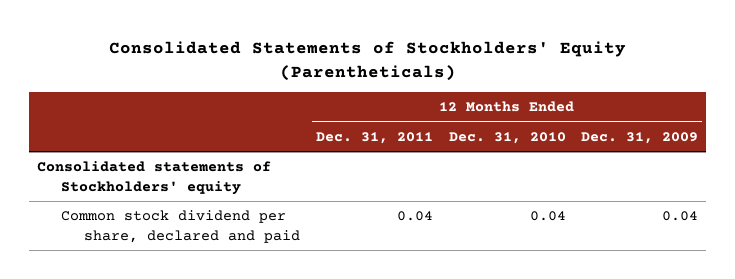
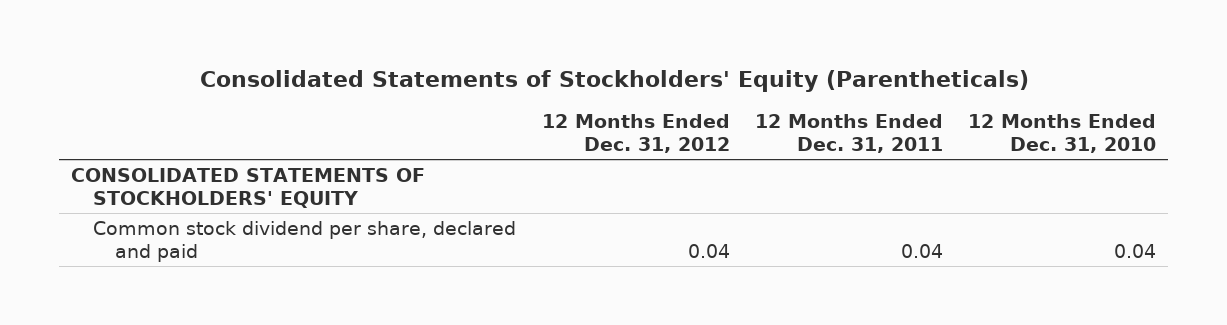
[581,131,699,144] Dec. 31, 2009 -> none
none -> [541,113,730,153] 12 Months Ended Dec. 31, 2012
[37,161,272,195] Consolidated statements of Stockholders' equity -> [71,167,426,208] CONSOLIDATED STATEMENTS OF STOCKHOLDERS' EQUITY

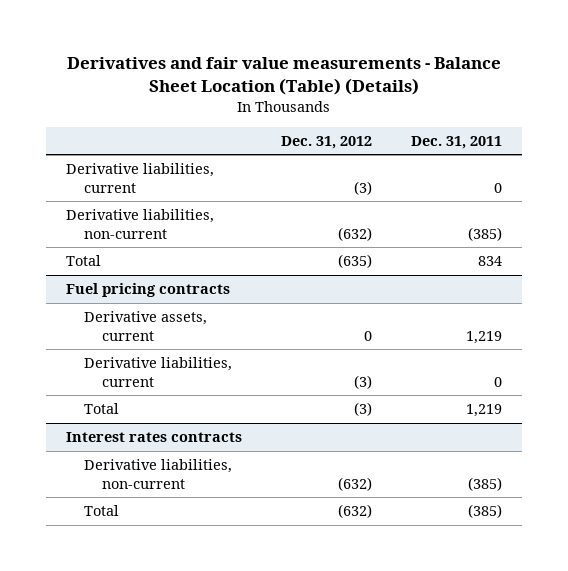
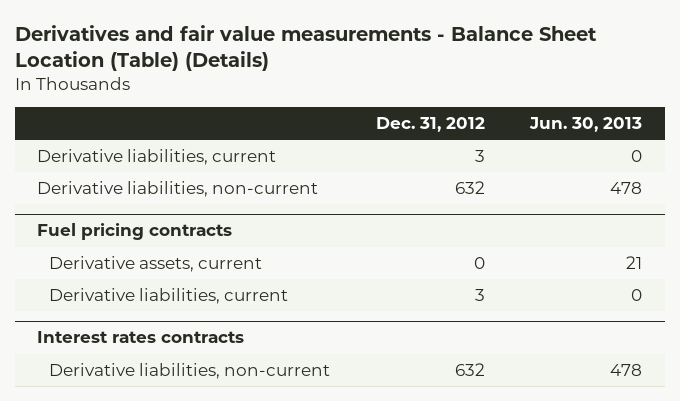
[411,135,503,149] Dec. 31, 2011 -> none
none -> [529,117,643,133] Jun. 30, 2013
[65,255,101,267] Total -> none
[354,180,373,195] (3) -> [474,150,485,163] 3
[338,226,373,241] (632) -> [454,181,485,195] 632
[84,403,120,415] Total -> none
[354,374,373,389] (3) -> [474,289,485,302] 3
[84,505,120,517] Total -> none
[338,476,373,491] (632) -> [454,363,485,377] 632

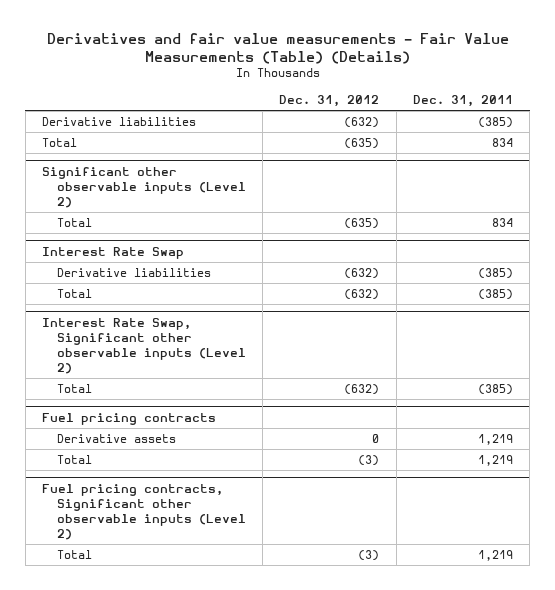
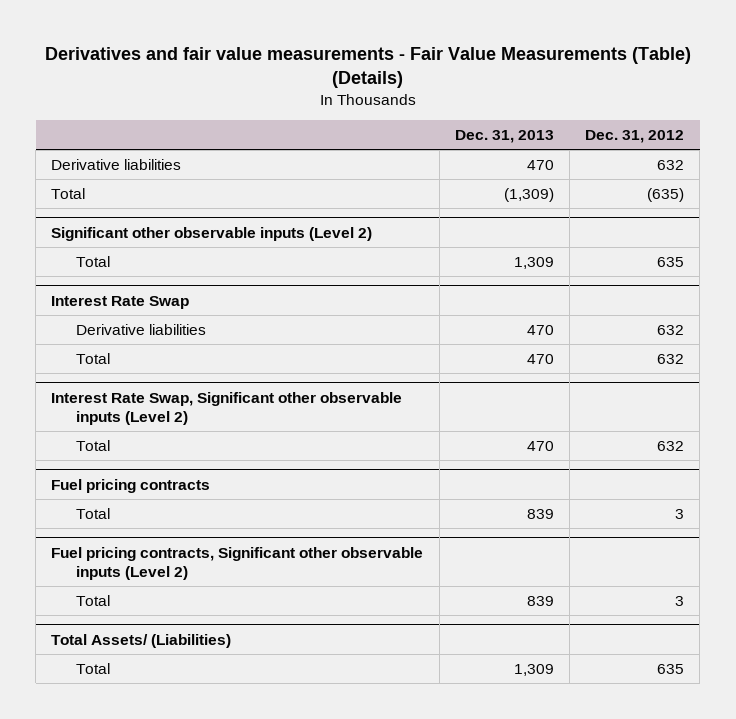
[412,95,513,108] Dec. 31, 2011 -> none
none -> [454,130,554,144] Dec. 31, 2013
[344,116,380,128] (632) -> [657,159,685,170] 632
[344,217,380,229] (635) -> [657,256,685,267] 635
[344,267,380,279] (632) -> [657,324,685,335] 632
[344,288,380,300] (632) -> [657,353,685,364] 632
[344,383,380,395] (632) -> [657,440,685,451] 632
[56,433,176,443] Derivative assets -> none
[358,454,380,466] (3) -> [675,508,685,519] 3
[358,549,380,561] (3) -> [675,595,685,606] 3
none -> [51,633,232,648] Total Assets/ (Liabilities)
none -> [75,662,110,674] Total

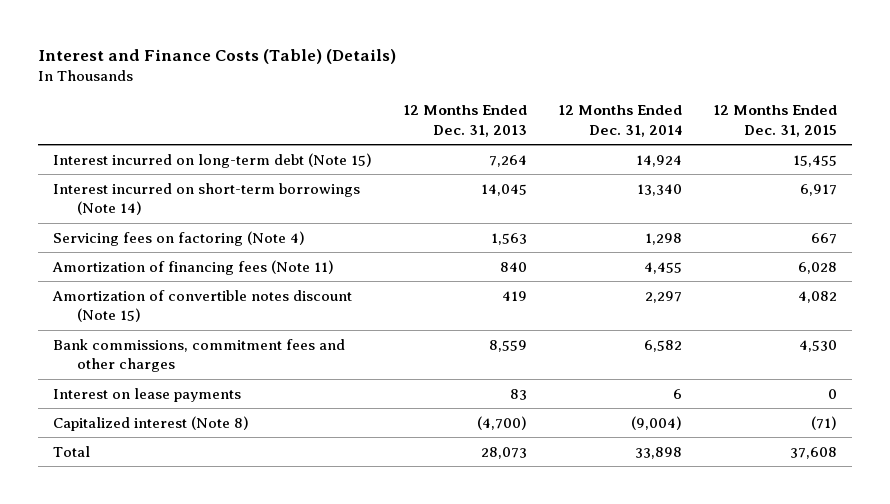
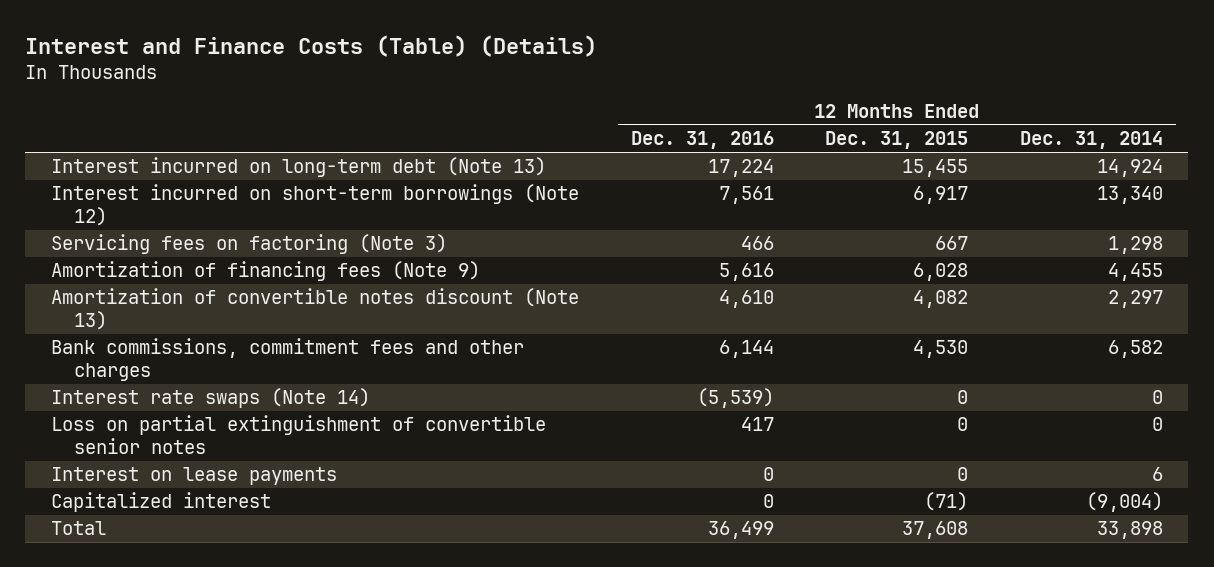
[403,105,528,137] 12 Months Ended Dec. 31, 2013 -> none
none -> [630,131,774,150] Dec. 31, 2016
[53,152,373,168] Interest incurred on long-term debt (Note 15) -> [51,157,547,178] Interest incurred on long-term debt (Note 13)
[53,182,361,215] Interest incurred on short-term borrowings (Note 14) -> [51,184,580,226] Interest incurred on short-term borrowings (Note 12)
[53,230,306,246] Servicing fees on factoring (Note 4) -> [51,234,448,255] Servicing fees on factoring (Note 3)
[52,259,335,275] Amortization of financing fees (Note 11) -> [51,261,481,282] Amortization of financing fees (Note 9)
[52,289,353,322] Amortization of convertible notes discount (Note 15) -> [51,288,580,330] Amortization of convertible notes discount (Note 13)
none -> [51,388,371,409] Interest rate swaps (Note 14)
none -> [51,415,547,454] Loss on partial extinguishment of convertible senior notes
[53,415,250,431] Capitalized interest (Note 8) -> [51,492,272,513] Capitalized interest

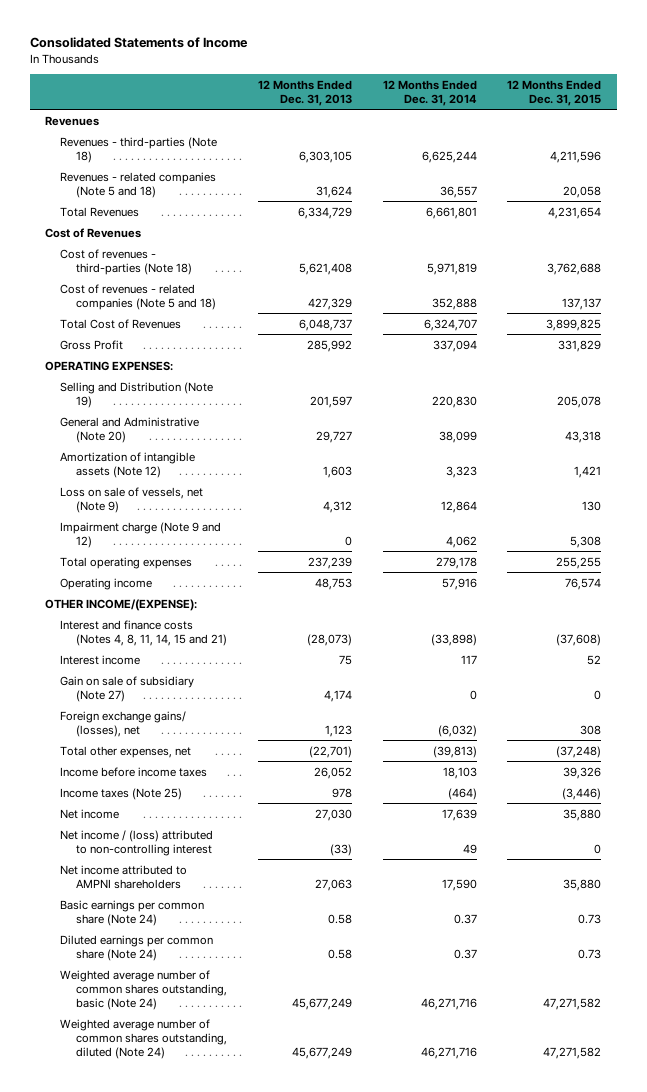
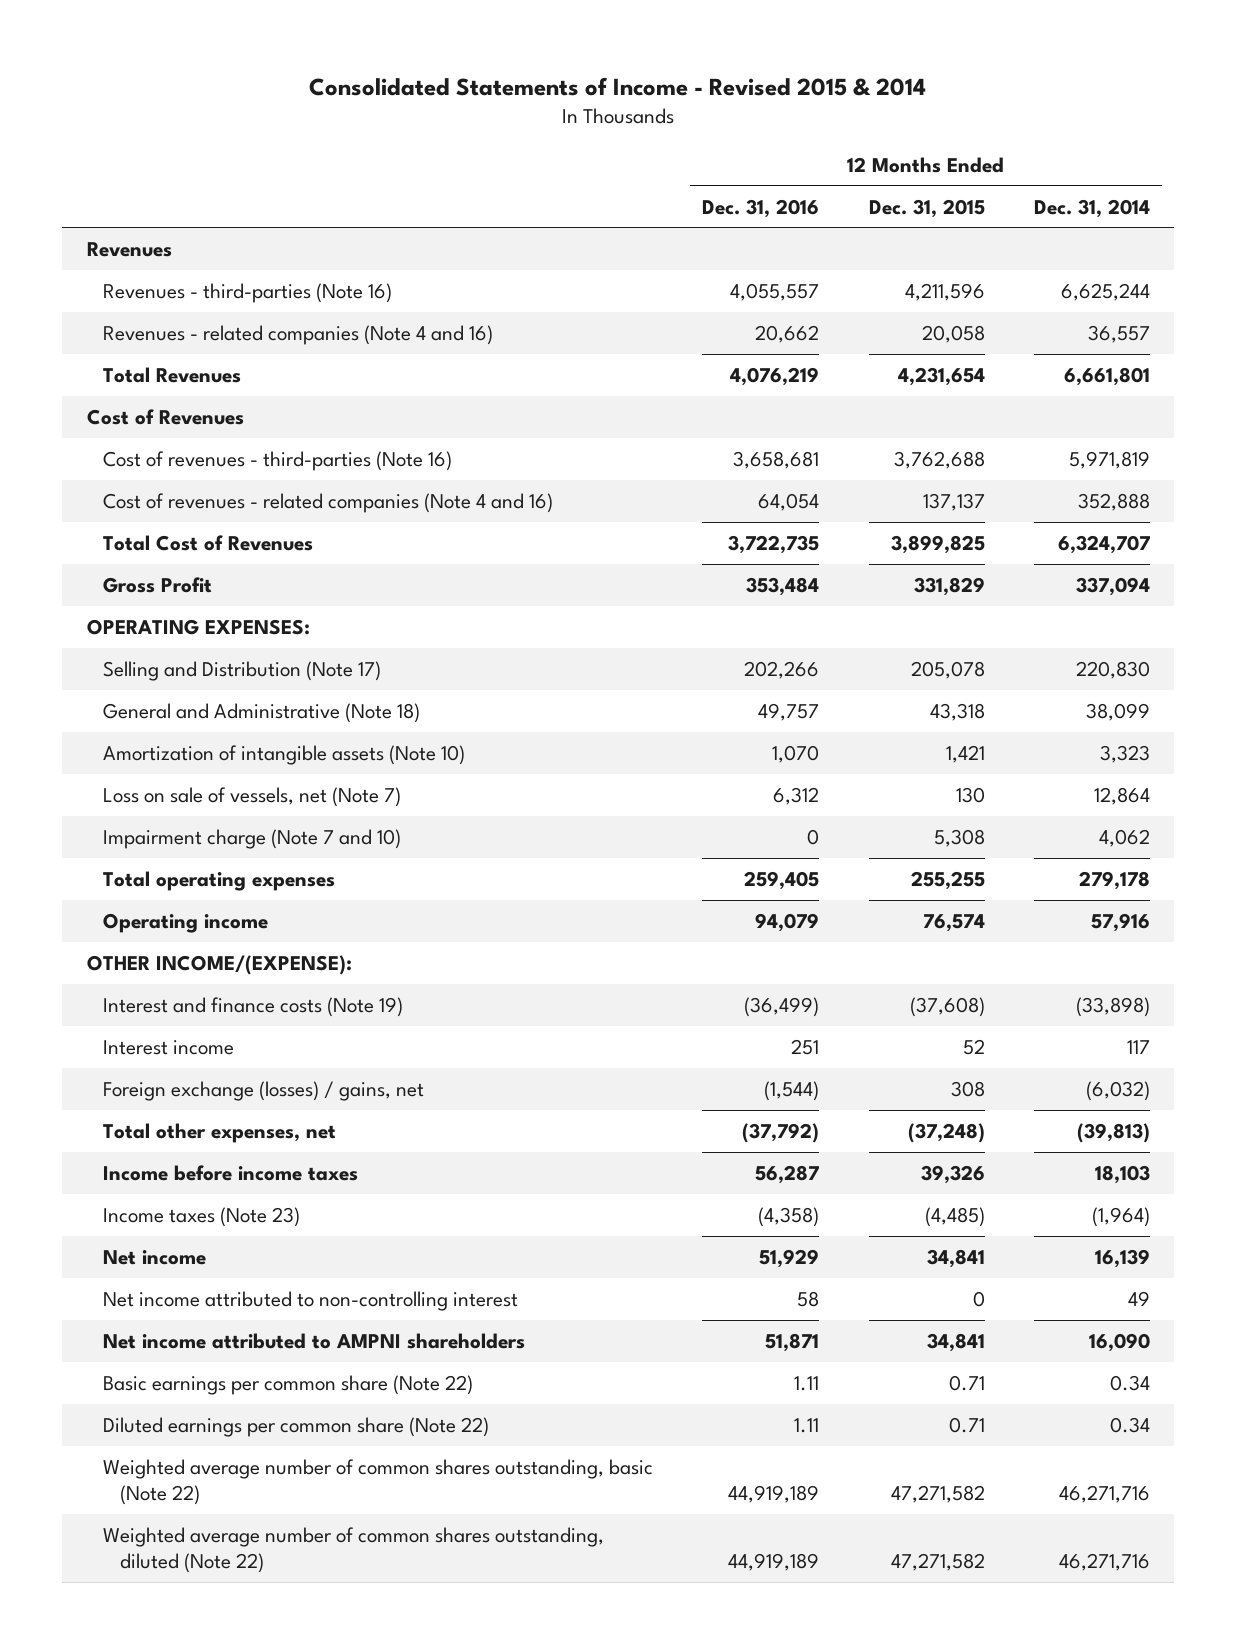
[29,37,248,49] Consolidated Statements of Income -> [309,76,927,96] Consolidated Statements of Income - Revised 2015 & 2014
[257,79,352,106] 12 Months Ended Dec. 31, 2013 -> none
none -> [702,198,820,218] Dec. 31, 2016
[60,136,218,163] Revenues - third-parties (Note 18) -> [103,282,393,303] Revenues - third-parties (Note 16)
[60,171,217,198] Revenues - related companies (Note 5 and 18) -> [103,324,494,345] Revenues - related companies (Note 4 and 16)
[60,248,192,275] Cost of revenues - third-parties (Note 18) -> [103,450,453,471] Cost of revenues - third-parties (Note 16)
[60,283,216,310] Cost of revenues - related companies (Note 5 and 18) -> [103,492,554,513] Cost of revenues - related companies (Note 4 and 16)
[60,381,214,408] Selling and Distribution (Note 19) -> [103,660,382,681] Selling and Distribution (Note 17)
[60,416,200,443] General and Administrative (Note 20) -> [103,702,421,723] General and Administrative (Note 18)
[60,451,196,478] Amortization of intangible assets (Note 12) -> [103,744,466,765] Amortization of intangible assets (Note 10)
[60,486,204,513] Loss on sale of vessels, net (Note 9) -> [103,786,402,807] Loss on sale of vessels, net (Note 7)
[60,521,222,548] Impairment charge (Note 9 and 12) -> [103,828,402,849] Impairment charge (Note 7 and 10)
[60,619,227,646] Interest and finance costs (Notes 4, 8, 11, 14, 15 and 21) -> [103,996,404,1017] Interest and finance costs (Note 19)
[60,675,195,702] Gain on sale of subsidiary (Note 27) -> none
[60,710,187,737] Foreign exchange gains/ (losses), net -> [103,1080,425,1101] Foreign exchange (losses) / gains, net
[60,787,183,800] Income taxes (Note 25) -> [103,1206,301,1227] Income taxes (Note 23)
[447,787,477,800] (464) -> [1091,1206,1150,1227] (1,964)
[562,787,602,800] (3,446) -> [924,1206,985,1227] (4,485)
[441,808,477,821] 17,639 -> [1094,1248,1150,1268] 16,139
[563,808,602,821] 35,880 -> [926,1248,985,1268] 34,841
[60,829,214,856] Net income / (loss) attributed to non-controlling interest -> [103,1290,519,1311] Net income attributed to non-controlling interest
[441,878,477,891] 17,590 -> [1088,1332,1150,1352] 16,090
[563,878,602,891] 35,880 -> [926,1332,985,1352] 34,841
[60,899,205,926] Basic earnings per common share (Note 24) -> [103,1374,474,1395] Basic earnings per common share (Note 22)
[453,913,477,924] 0.37 -> [1109,1374,1150,1391] 0.34
[578,913,602,924] 0.73 -> [948,1374,985,1391] 0.71
[60,934,214,961] Diluted earnings per common share (Note 24) -> [103,1416,490,1437] Diluted earnings per common share (Note 22)
[453,948,477,959] 0.37 -> [1109,1416,1150,1433] 0.34
[578,948,602,959] 0.73 -> [948,1416,985,1433] 0.71
[60,969,227,1010] Weighted average number of common shares outstanding, basic (Note 24) -> [103,1458,654,1506] Weighted average number of common shares outstanding, basic (Note 22)
[60,1018,227,1059] Weighted average number of common shares outstanding, diluted (Note 24) -> [103,1526,605,1574] Weighted average number of common shares outstanding, diluted (Note 22)

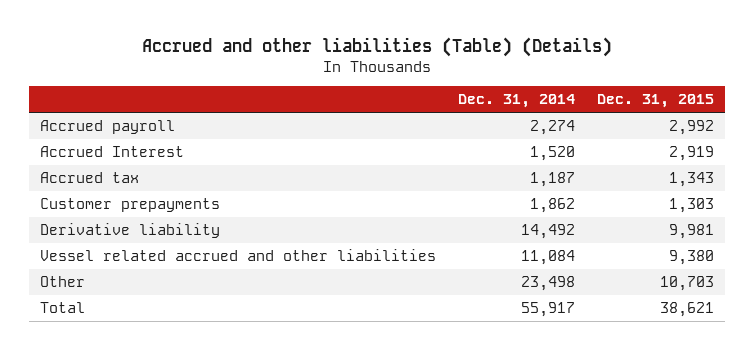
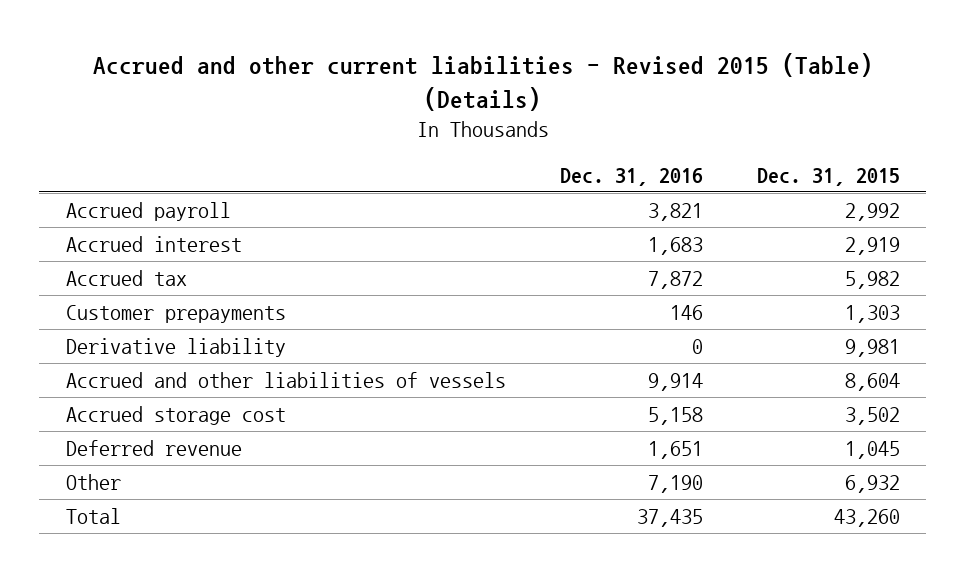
[142,37,613,58] Accrued and other liabilities (Table) (Details) -> [92,53,873,111] Accrued and other current liabilities - Revised 2015 (Table) (Details)
[458,94,576,109] Dec. 31, 2014 -> none
none -> [559,168,703,187] Dec. 31, 2016
[40,146,185,158] Accrued Interest -> [66,235,243,252] Accrued interest
[669,172,715,188] 1,343 -> [844,270,900,289] 5,982
[40,249,437,262] Vessel related accrued and other liabilities -> [66,371,507,388] Accrued and other liabilities of vessels
[669,250,715,266] 9,380 -> [844,372,900,391] 8,604
none -> [66,405,287,425] Accrued storage cost
none -> [66,439,243,456] Deferred revenue
[660,276,715,292] 10,703 -> [844,474,900,493] 6,932
[660,302,715,318] 38,621 -> [833,508,900,527] 43,260

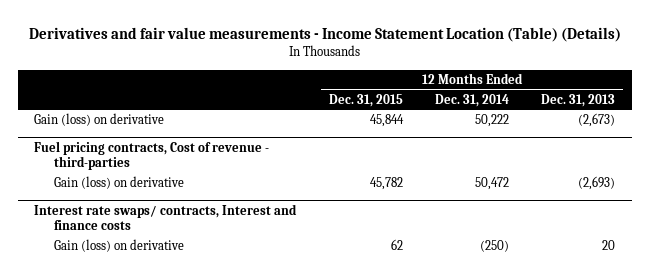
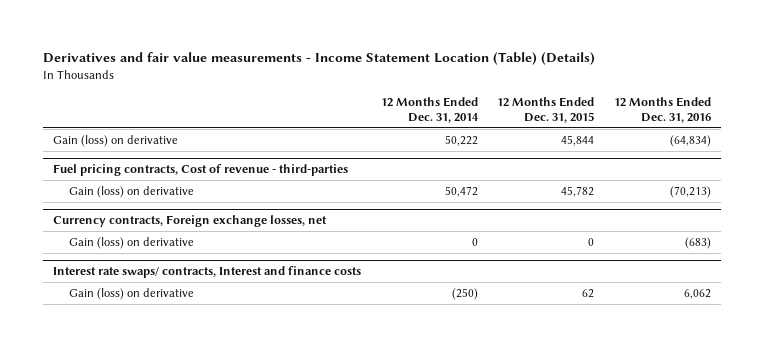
[541,93,616,107] Dec. 31, 2013 -> none
none -> [614,96,712,123] 12 Months Ended Dec. 31, 2016
none -> [52,215,327,228] Currency contracts, Foreign exchange losses, net
none -> [69,236,195,249] Gain (loss) on derivative

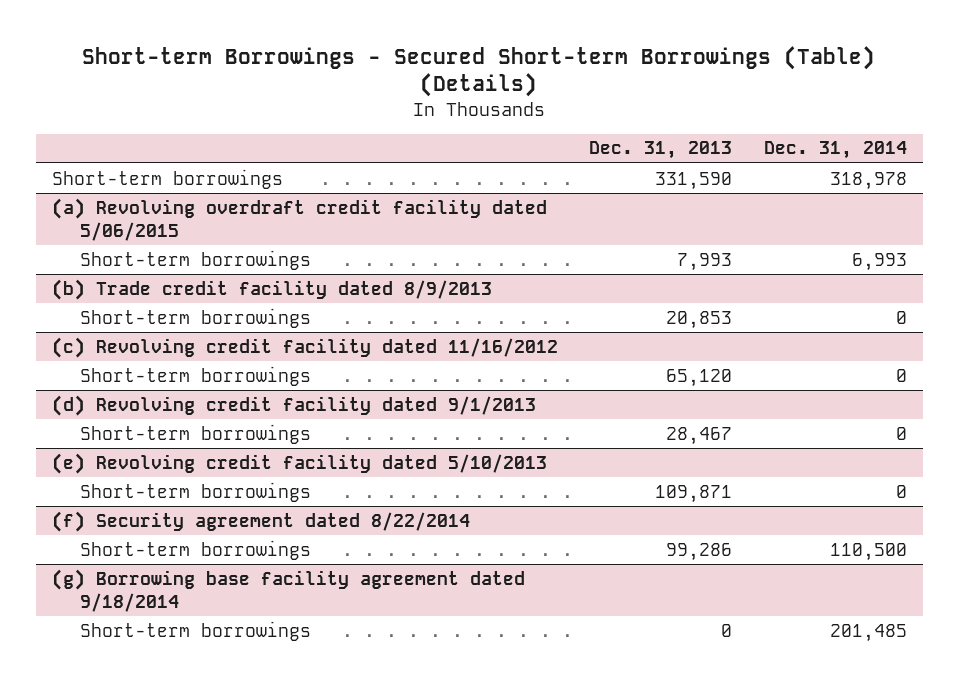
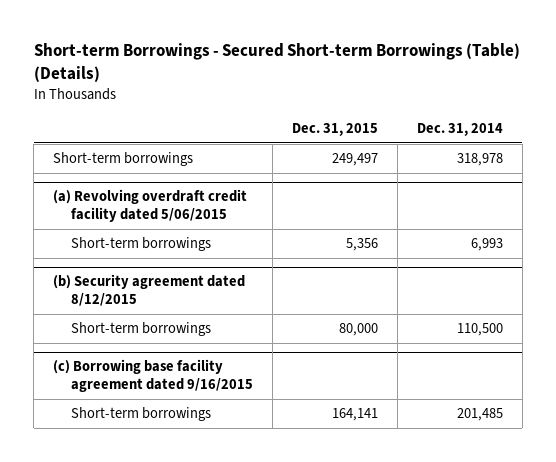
[589,141,733,160] Dec. 31, 2013 -> none
none -> [291,123,378,137] Dec. 31, 2015
[51,278,492,300] (b) Trade credit facility dated 8/9/2013 -> none
[80,307,312,328] Short-term borrowings -> none
[51,336,558,358] (c) Revolving credit facility dated 11/16/2012 -> none
[80,365,312,386] Short-term borrowings -> none
[51,394,536,416] (d) Revolving credit facility dated 9/1/2013 -> none
[80,423,312,444] Short-term borrowings -> none
[51,452,547,474] (e) Revolving credit facility dated 5/10/2013 -> none
[80,481,312,502] Short-term borrowings -> none
[51,510,470,532] (f) Security agreement dated 8/22/2014 -> [53,274,246,307] (b) Security agreement dated 8/12/2015
[51,568,525,612] (g) Borrowing base facility agreement dated 9/18/2014 -> [53,359,253,393] (c) Borrowing base facility agreement dated 9/16/2015

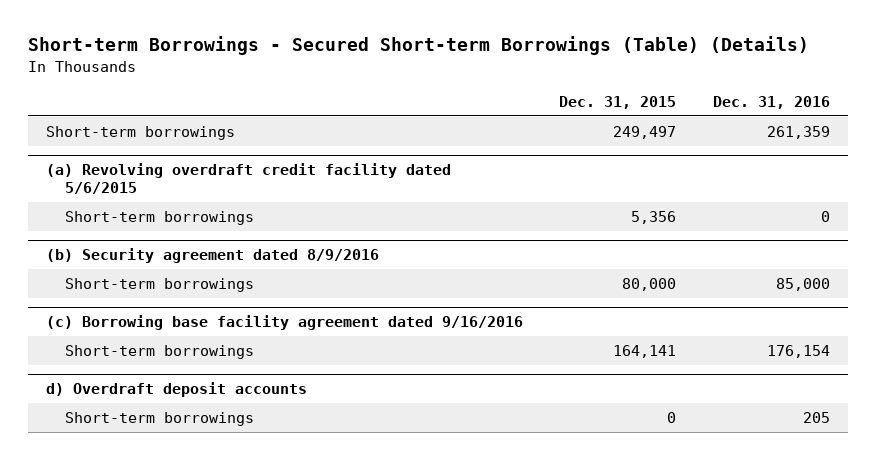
[416,123,503,137] Dec. 31, 2014 -> none
none -> [712,95,830,109] Dec. 31, 2016
[53,189,248,223] (a) Revolving overdraft credit facility dated 5/06/2015 -> [46,162,452,195] (a) Revolving overdraft credit facility dated 5/6/2015
[53,274,246,307] (b) Security agreement dated 8/12/2015 -> [46,247,380,263] (b) Security agreement dated 8/9/2016
[53,359,253,393] (c) Borrowing base facility agreement dated 9/16/2015 -> [46,314,524,330] (c) Borrowing base facility agreement dated 9/16/2016
none -> [46,381,308,397] d) Overdraft deposit accounts
none -> [64,411,254,426] Short-term borrowings

